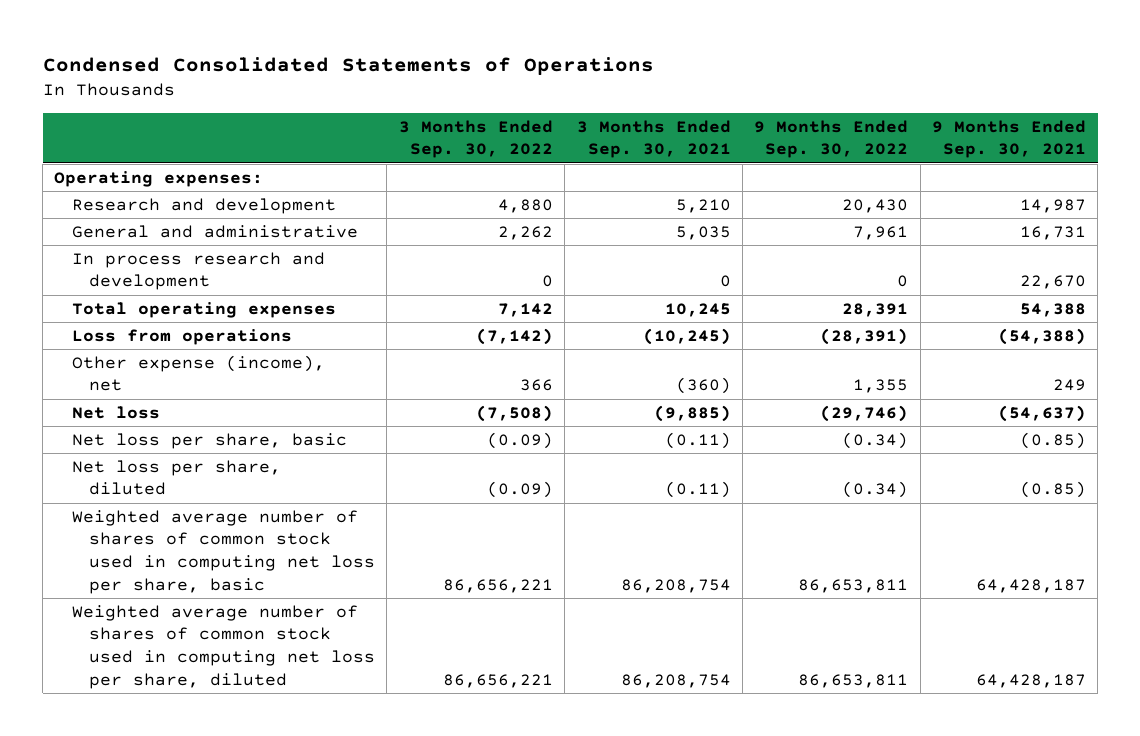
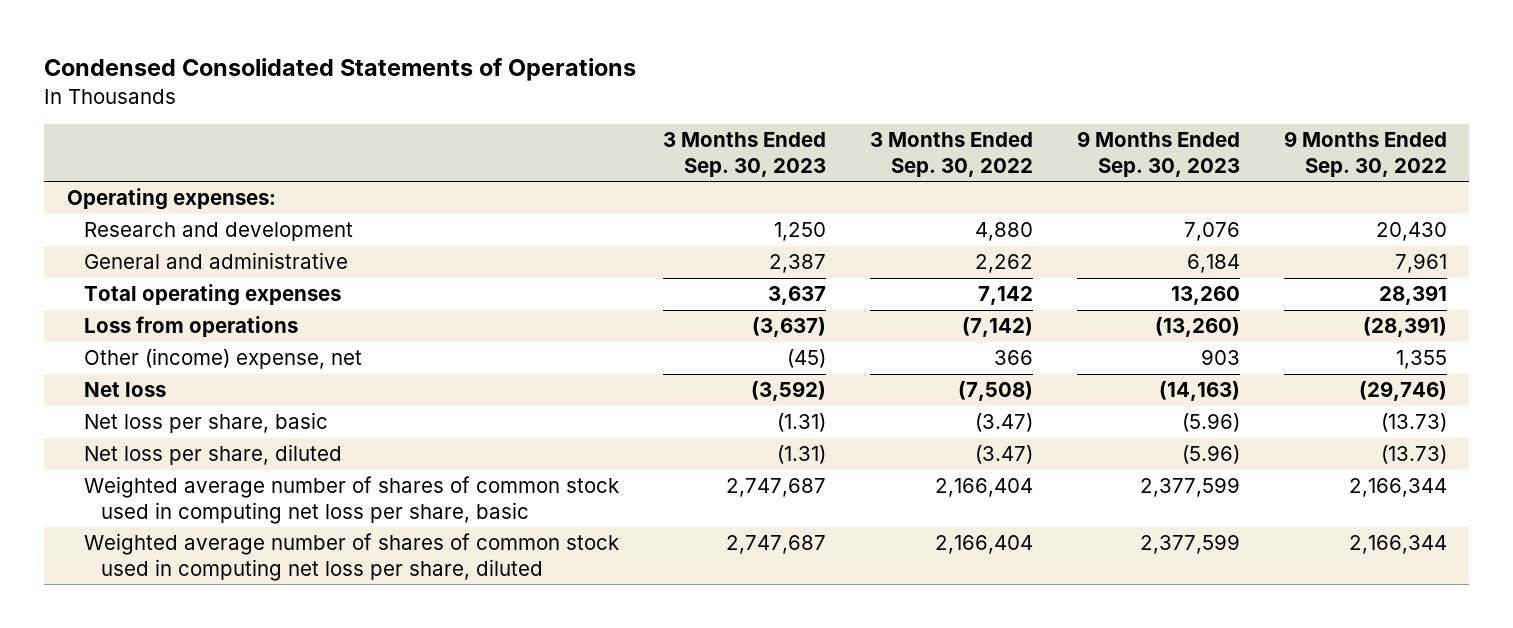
[576,119,731,159] 3 Months Ended Sep. 30, 2021 -> none
[932,119,1087,159] 9 Months Ended Sep. 30, 2021 -> none
none -> [662,132,826,177] 3 Months Ended Sep. 30, 2023
none -> [1076,131,1240,177] 9 Months Ended Sep. 30, 2023
[71,251,325,291] In process research and development -> none
[71,354,325,392] Other expense (income), net -> [83,348,362,370] Other (income) expense, net
[486,431,553,449] (0.09) -> [974,413,1033,433] (3.47)
[842,431,909,449] (0.34) -> [1380,413,1447,433] (13.73)
[486,481,553,499] (0.09) -> [974,445,1033,465] (3.47)
[842,481,909,499] (0.34) -> [1380,445,1447,465] (13.73)
[442,578,553,593] 86,656,221 -> [934,478,1033,498] 2,166,404
[798,578,909,593] 86,653,811 -> [1348,478,1447,498] 2,166,344
[442,673,553,688] 86,656,221 -> [934,535,1033,555] 2,166,404
[798,673,909,688] 86,653,811 -> [1348,535,1447,555] 2,166,344

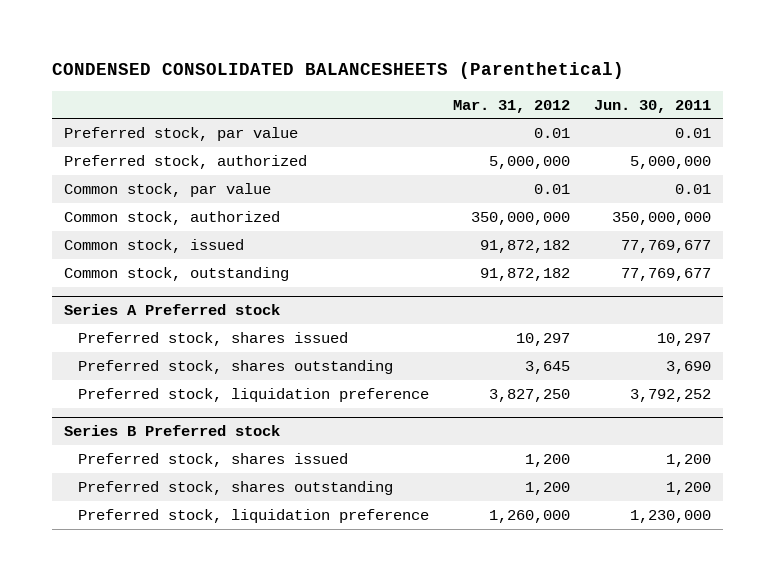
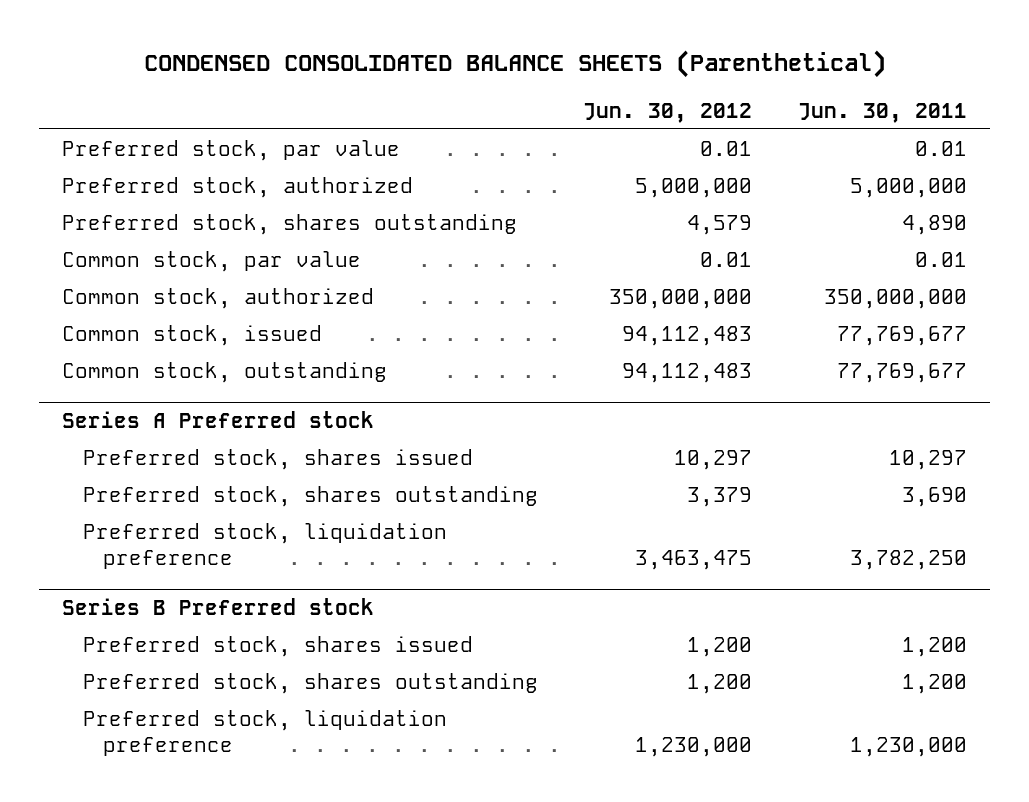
[51,62,624,80] CONDENSED CONSOLIDATED BALANCESHEETS (Parenthetical) -> [143,50,886,79] CONDENSED CONSOLIDATED BALANCE SHEETS (Parenthetical)
[452,99,570,113] Mar. 31, 2012 -> none
none -> [583,102,753,123] Jun. 30, 2012
none -> [62,213,518,235] Preferred stock, shares outstanding
[629,388,711,402] 3,792,252 -> [850,549,968,570] 3,782,250

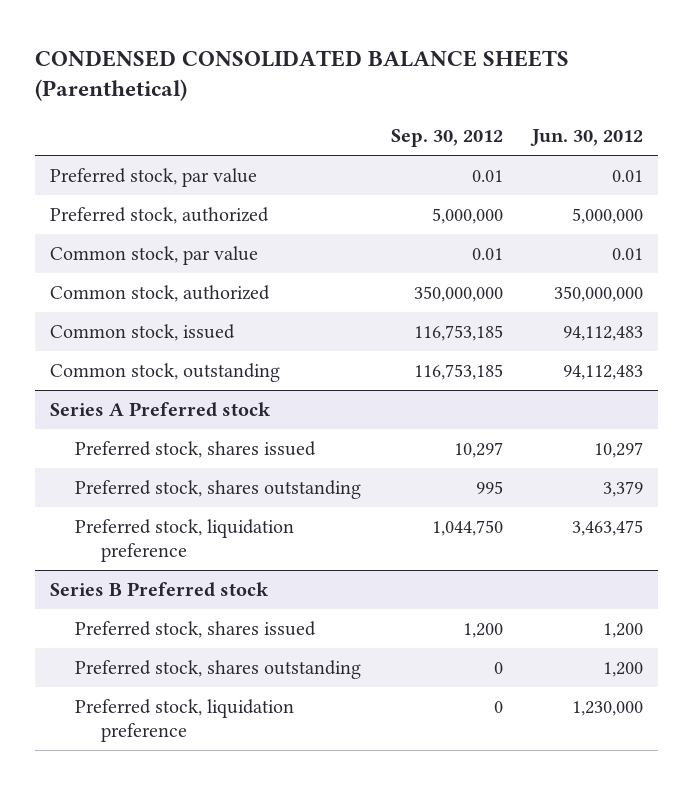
[798,102,968,123] Jun. 30, 2011 -> none
none -> [390,129,503,148] Sep. 30, 2012
[62,213,518,235] Preferred stock, shares outstanding -> none

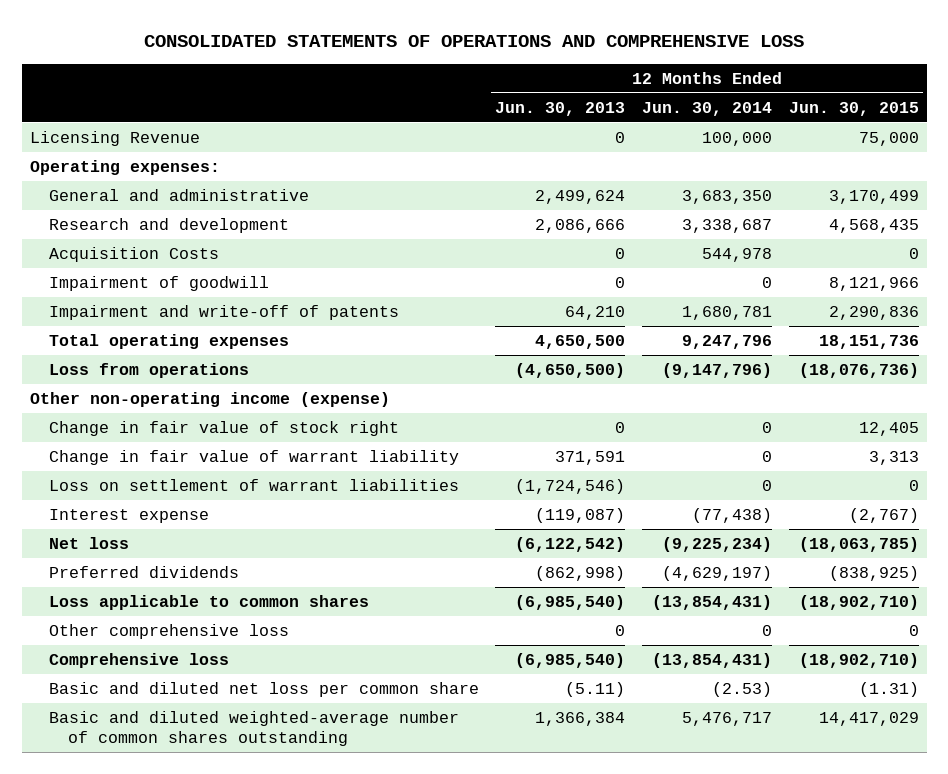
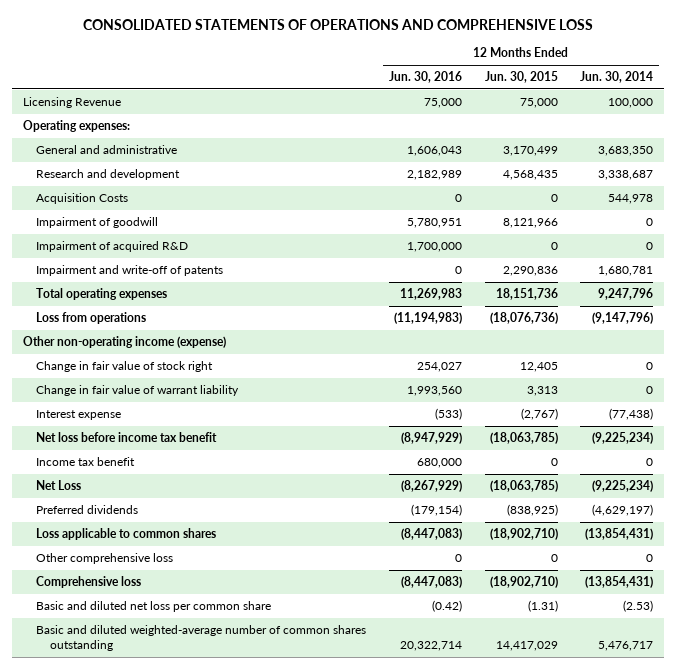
[495,101,626,116] Jun. 30, 2013 -> none
none -> [389,71,463,84] Jun. 30, 2016
none -> [36,240,189,252] Impairment of acquired R&D
[48,478,459,491] Loss on settlement of warrant liabilities -> none
none -> [36,431,218,442] Net loss before income tax benefit
none -> [36,456,136,466] Income tax benefit
[48,536,129,549] Net loss -> [36,479,82,490] Net Loss

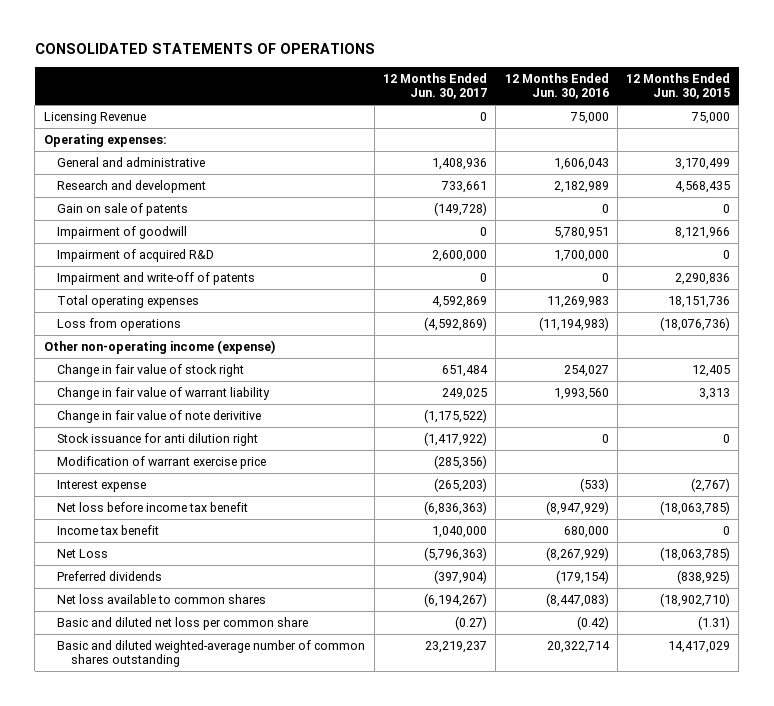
[83,18,594,30] CONSOLIDATED STATEMENTS OF OPERATIONS AND COMPREHENSIVE LOSS -> [34,43,375,55] CONSOLIDATED STATEMENTS OF OPERATIONS
[580,71,654,84] Jun. 30, 2014 -> none
none -> [383,72,488,100] 12 Months Ended Jun. 30, 2017
[36,192,129,204] Acquisition Costs -> none
none -> [57,202,189,216] Gain on sale of patents
none -> [57,409,262,423] Change in fair value of note derivitive
none -> [57,432,259,446] Stock issuance for anti dilution right
none -> [57,455,267,469] Modification of warrant exercise price
[36,552,174,564] Other comprehensive loss -> none
[36,575,142,588] Comprehensive loss -> none
[36,527,217,540] Loss applicable to common shares -> [57,593,267,604] Net loss available to common shares

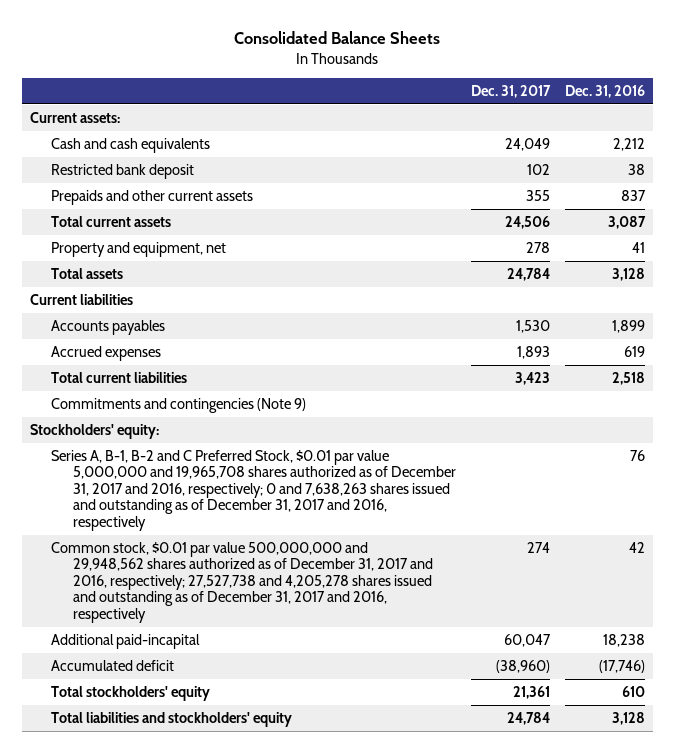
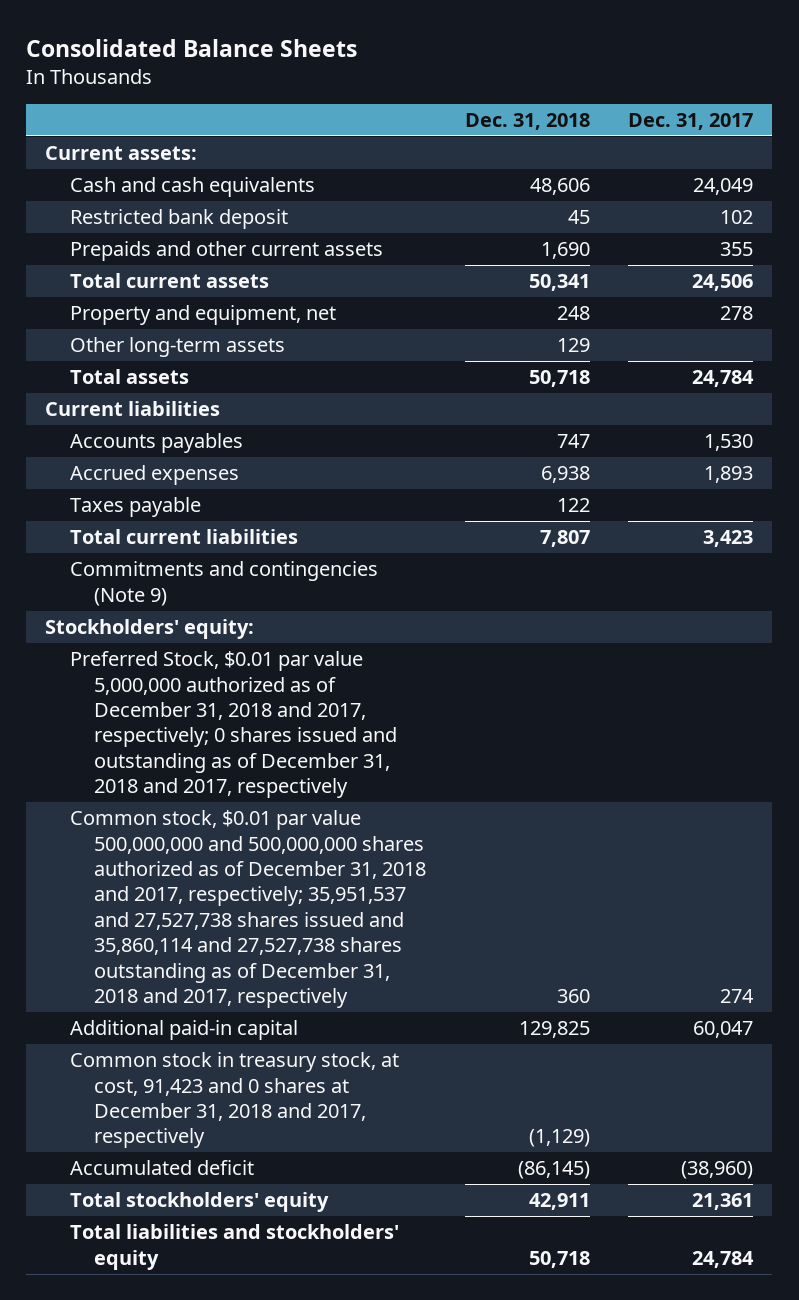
[565,84,646,98] Dec. 31, 2016 -> none
none -> [464,112,590,130] Dec. 31, 2018
none -> [69,337,285,358] Other long-term assets
none -> [69,497,201,518] Taxes payable
[51,449,457,532] Series A, B-1, B-2 and C Preferred Stock, $0.01 par value 5,000,000 and 19,965,708 shares authorized as of December 31, 2017 and 2016, respectively; 0 and 7,638,263 shares issued and outstanding as of December 31, 2017 and 2016, respectively -> [69,651,397,799] Preferred Stock, $0.01 par value 5,000,000 authorized as of December 31, 2018 and 2017, respectively; 0 shares issued and outstanding as of December 31, 2018 and 2017, respectively
[51,541,434,624] Common stock, $0.01 par value 500,000,000 and 29,948,562 shares authorized as of December 31, 2017 and 2016, respectively; 27,527,738 and 4,205,278 shares issued and outstanding as of December 31, 2017 and 2016, respectively -> [69,810,426,1009] Common stock, $0.01 par value 500,000,000 and 500,000,000 shares authorized as of December 31, 2018 and 2017, respectively; 35,951,537 and 27,527,738 shares issued and 35,860,114 and 27,527,738 shares outstanding as of December 31, 2018 and 2017, respectively
[51,633,201,649] Additional paid-incapital -> [69,1020,298,1041] Additional paid-in capital
none -> [69,1052,399,1149] Common stock in treasury stock, at cost, 91,423 and 0 shares at December 31, 2018 and 2017, respectively

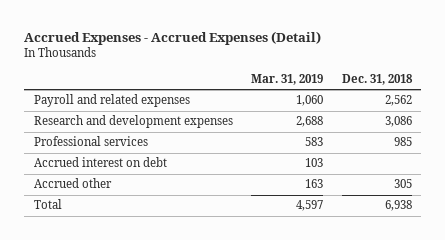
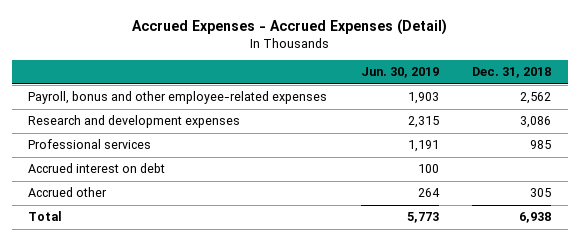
[251,73,324,85] Mar. 31, 2019 -> none
none -> [360,67,439,79] Jun. 30, 2019
[33,94,190,108] Payroll and related expenses -> [28,91,328,105] Payroll, bonus and other employee-related expenses

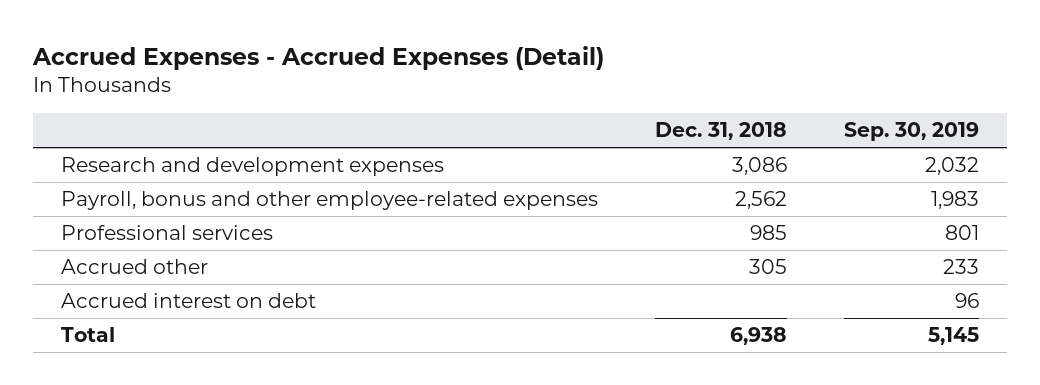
[360,67,439,79] Jun. 30, 2019 -> none
none -> [843,122,979,142] Sep. 30, 2019
[28,91,328,105] Payroll, bonus and other employee-related expenses -> [61,191,599,211] Payroll, bonus and other employee-related expenses
[28,163,166,174] Accrued interest on debt -> [61,293,317,309] Accrued interest on debt

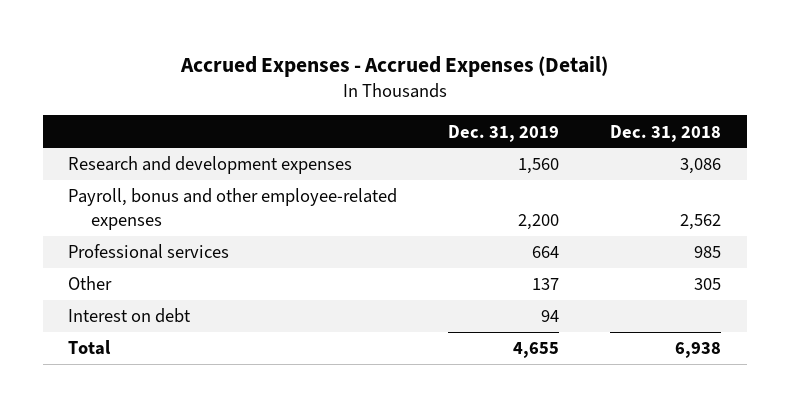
[843,122,979,142] Sep. 30, 2019 -> none
none -> [448,124,560,142] Dec. 31, 2019
[61,259,209,275] Accrued other -> [68,276,113,291] Other
[61,293,317,309] Accrued interest on debt -> [68,308,192,324] Interest on debt

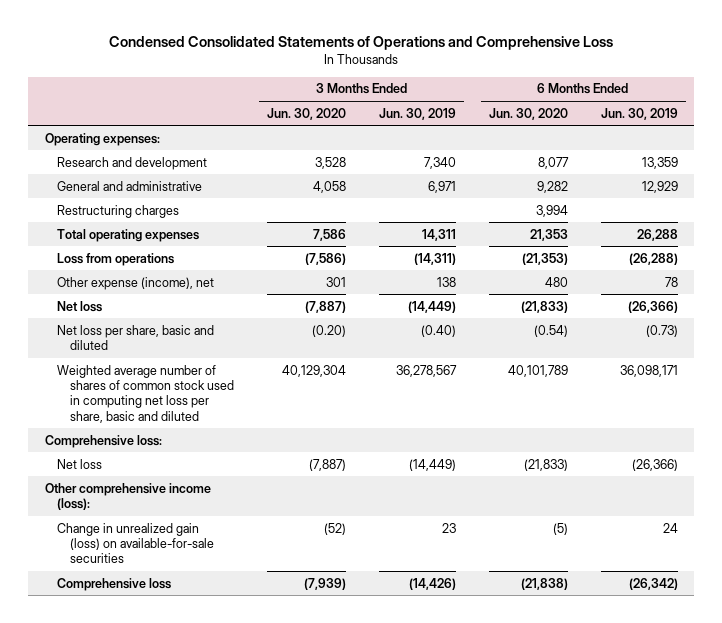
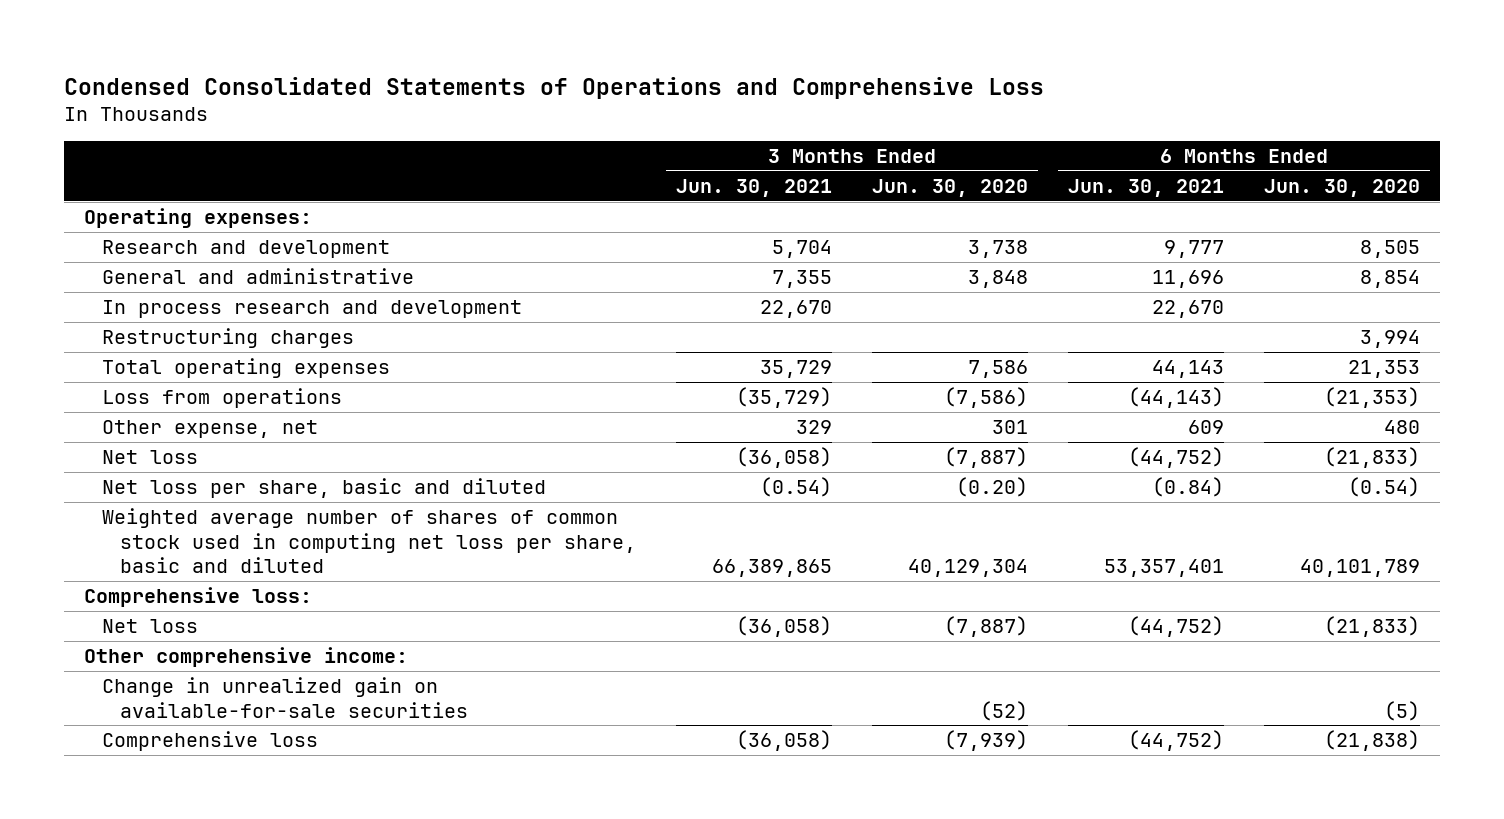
[378,107,456,120] Jun. 30, 2019 -> none
[600,107,678,120] Jun. 30, 2019 -> none
none -> [676,178,833,197] Jun. 30, 2021
none -> [1068,178,1225,197] Jun. 30, 2021
[315,156,347,169] 3,528 -> [968,240,1029,259] 3,738
[537,156,569,169] 8,077 -> [1360,240,1421,259] 8,505
[313,180,347,193] 4,058 -> [968,270,1029,289] 3,848
[536,180,568,193] 9,282 -> [1360,270,1421,289] 8,854
none -> [102,300,523,319] In process research and development
[57,276,215,290] Other expense (income), net -> [102,420,319,439] Other expense, net
[44,482,211,511] Other comprehensive income (loss): -> [84,647,409,668] Other comprehensive income:
[57,522,215,564] Change in unrealized gain (loss) on available-for-sale securities -> [102,677,469,718] Change in unrealized gain on available-for-sale securities

